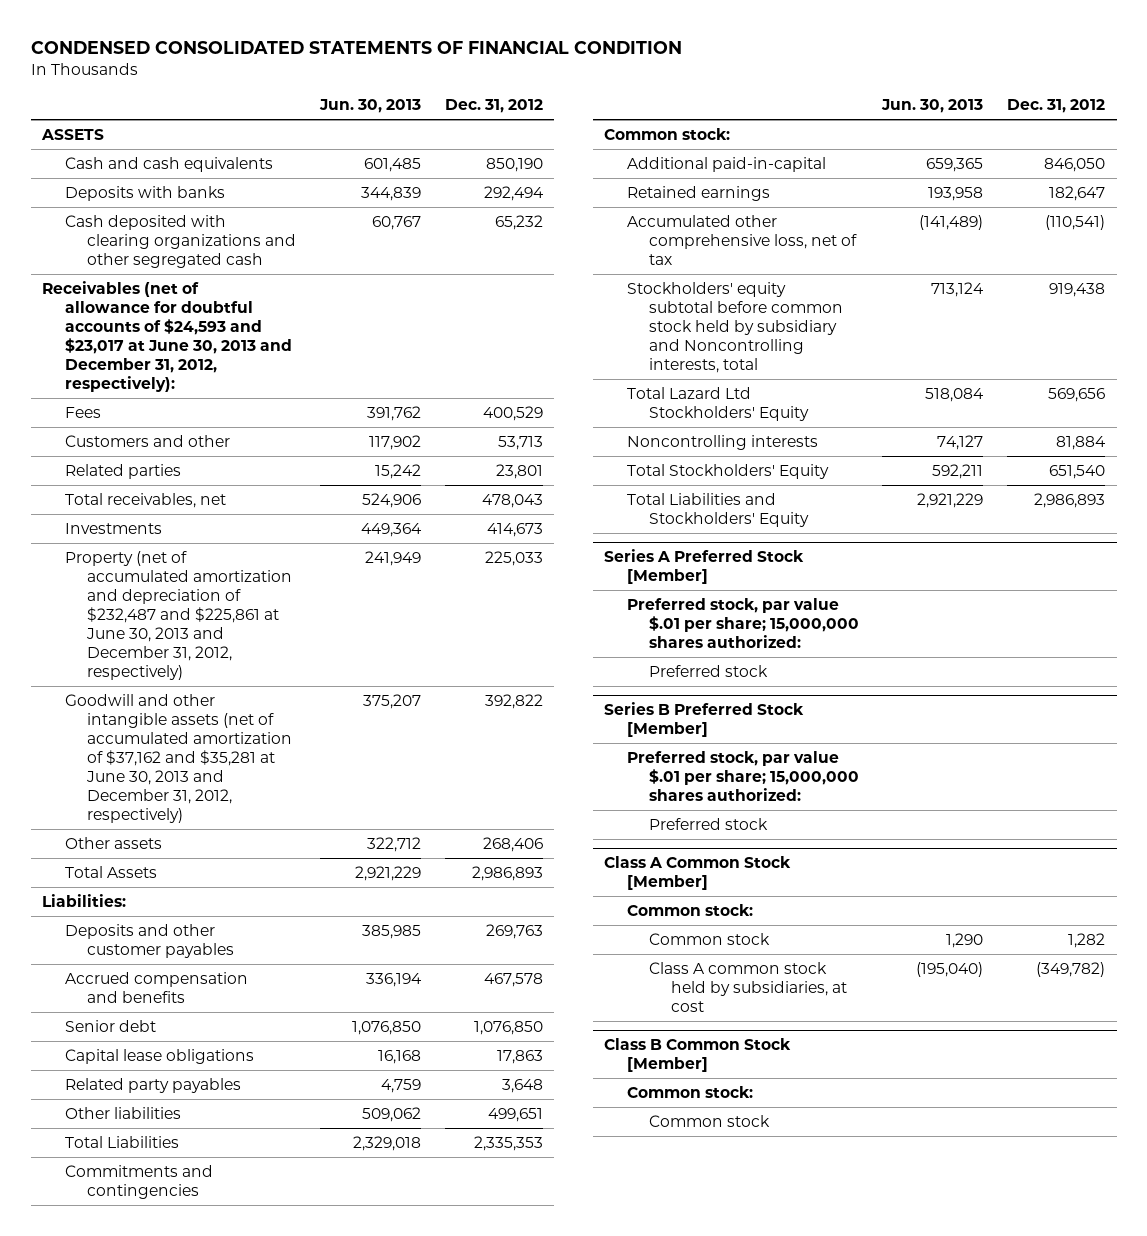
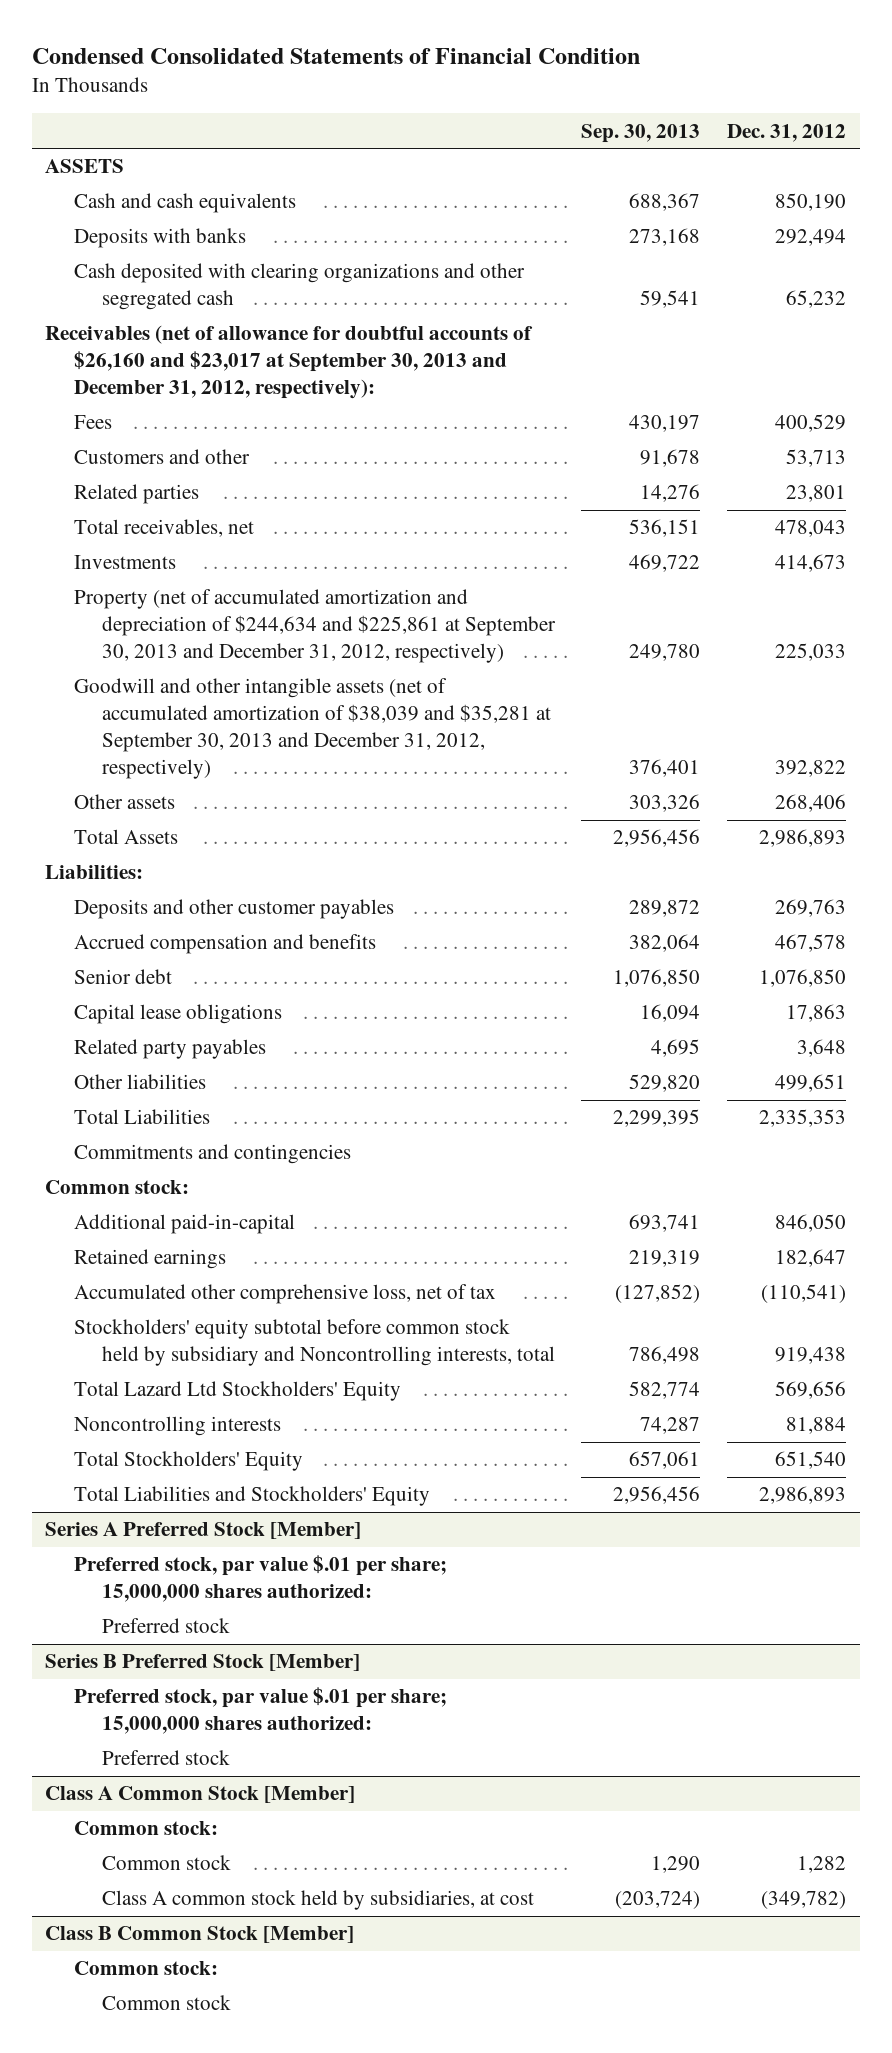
[30,41,682,55] CONDENSED CONSOLIDATED STATEMENTS OF FINANCIAL CONDITION -> [31,48,640,65] Condensed Consolidated Statements of Financial Condition
[319,99,422,114] Jun. 30, 2013 -> none
none -> [581,123,701,143] Sep. 30, 2013
[42,280,292,392] Receivables (net of allowance for doubtful accounts of $24,593 and $23,017 at June 30, 2013 and December 31, 2012, respectively): -> [45,325,534,400] Receivables (net of allowance for doubtful accounts of $26,160 and $23,017 at September 30, 2013 and December 31, 2012, respectively):
[64,550,292,680] Property (net of accumulated amortization and depreciation of $232,487 and $225,861 at June 30, 2013 and December 31, 2012, respectively) -> [73,589,556,664] Property (net of accumulated amortization and depreciation of $244,634 and $225,861 at September 30, 2013 and December 31, 2012, respectively)
[64,693,292,823] Goodwill and other intangible assets (net of accumulated amortization of $37,162 and $35,281 at June 30, 2013 and December 31, 2012, respectively) -> [73,678,551,780] Goodwill and other intangible assets (net of accumulated amortization of $38,039 and $35,281 at September 30, 2013 and December 31, 2012, respectively)

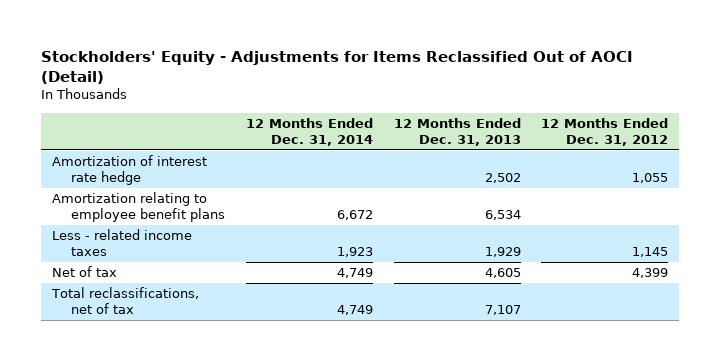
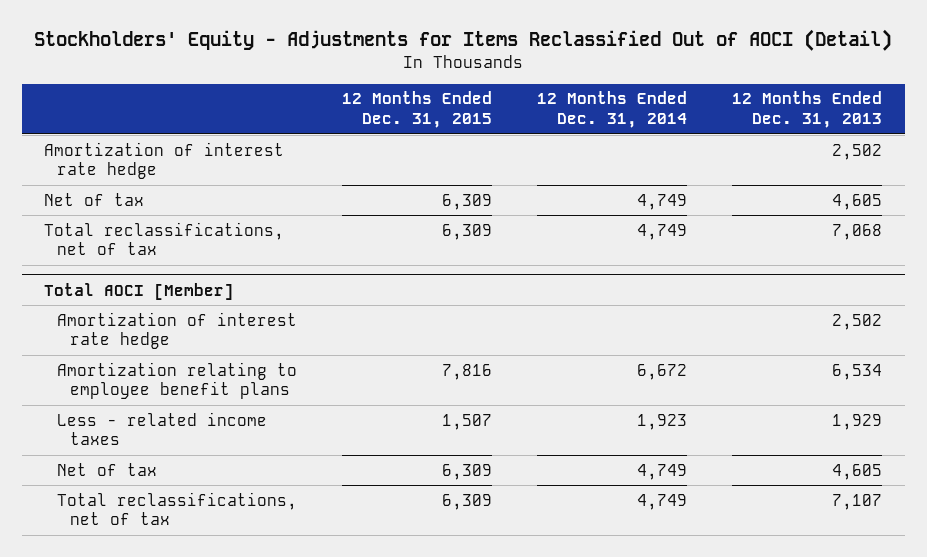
[541,117,669,146] 12 Months Ended Dec. 31, 2012 -> none
none -> [342,91,493,129] 12 Months Ended Dec. 31, 2015
none -> [44,192,145,206] Net of tax
none -> [44,221,285,256] Total reclassifications, net of tax
none -> [44,282,235,300] Total AOCI [Member]
none -> [57,311,298,350] Amortization of interest rate hedge

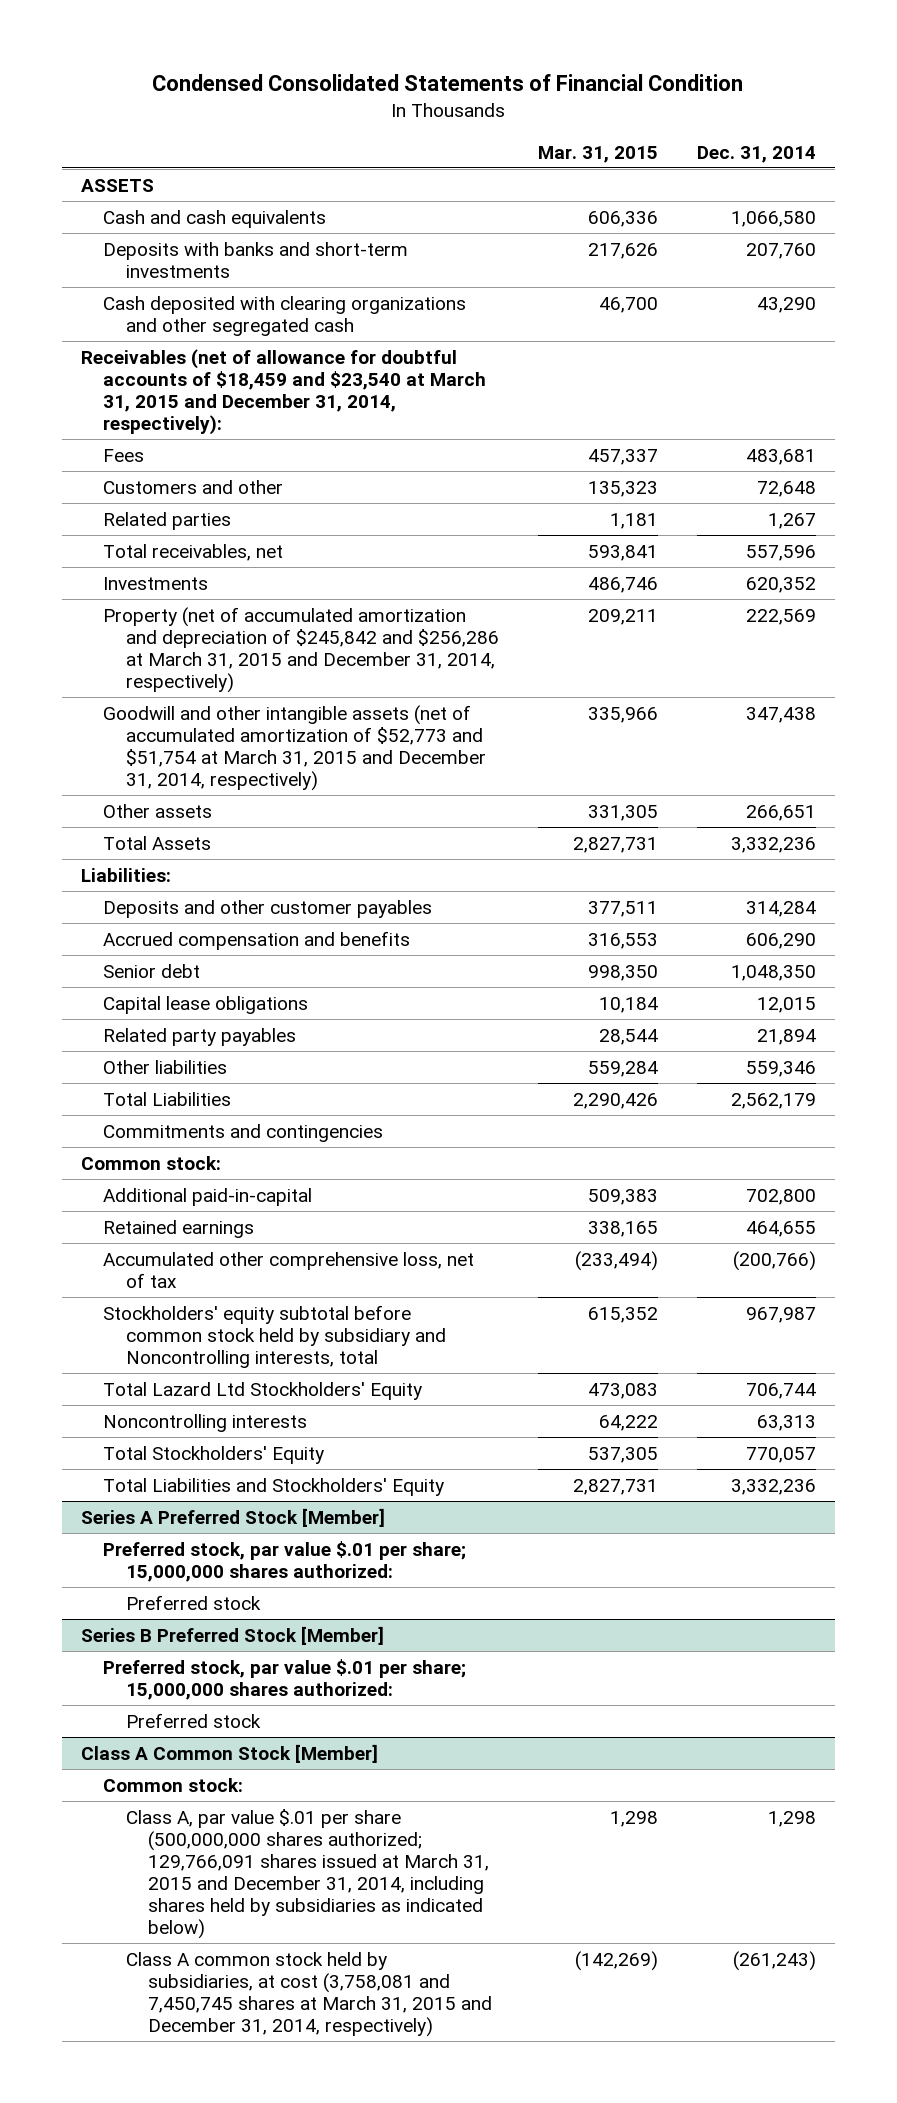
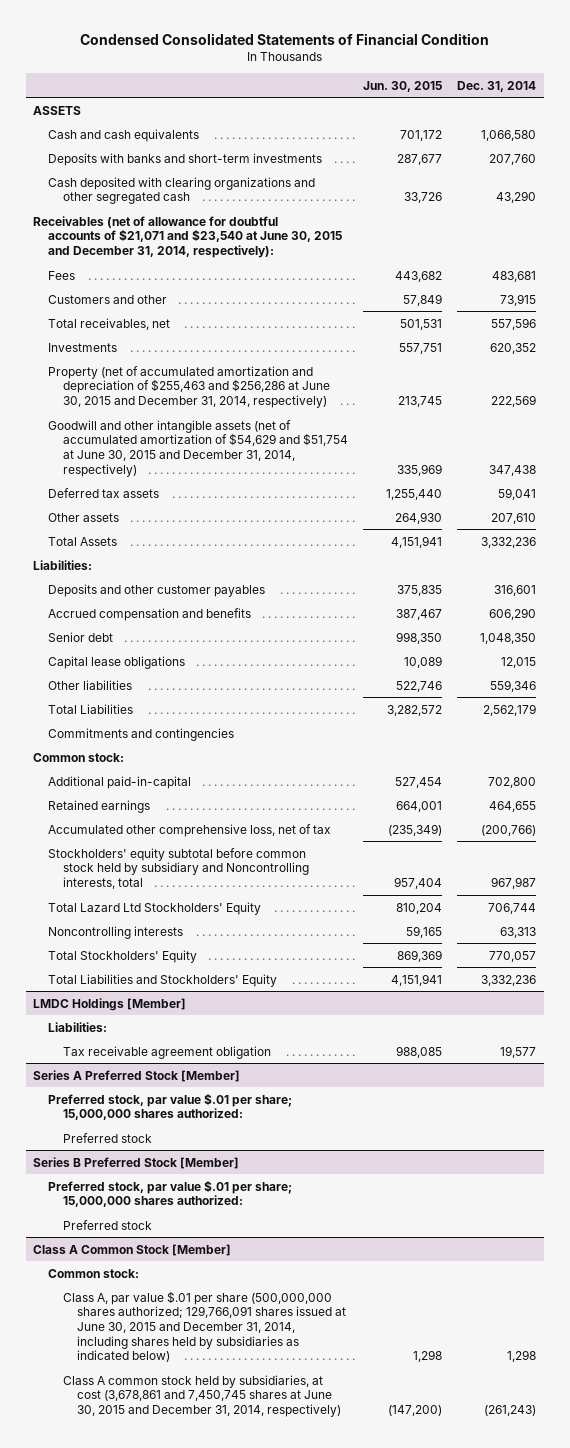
[537,145,658,163] Mar. 31, 2015 -> none
none -> [363,80,443,92] Jun. 30, 2015
[81,348,487,435] Receivables (net of allowance for doubtful accounts of $18,459 and $23,540 at March 31, 2015 and December 31, 2014, respectively): -> [33,215,343,258] Receivables (net of allowance for doubtful accounts of $21,071 and $23,540 at June 30, 2015 and December 31, 2014, respectively):
[103,511,232,530] Related parties -> none
[756,480,816,497] 72,648 -> [500,293,537,306] 73,915
[103,606,499,693] Property (net of accumulated amortization and depreciation of $245,842 and $256,286 at March 31, 2015 and December 31, 2014, respectively) -> [48,365,330,408] Property (net of accumulated amortization and depreciation of $255,463 and $256,286 at June 30, 2015 and December 31, 2014, respectively)
[103,704,486,791] Goodwill and other intangible assets (net of accumulated amortization of $52,773 and $51,754 at March 31, 2015 and December 31, 2014, respectively) -> [48,419,348,477] Goodwill and other intangible assets (net of accumulated amortization of $54,629 and $51,754 at June 30, 2015 and December 31, 2014, respectively)
none -> [48,487,160,498] Deferred tax assets
[745,804,816,821] 266,651 -> [491,512,537,524] 207,610
[745,900,816,917] 314,284 -> [494,584,537,596] 316,601
[103,1027,297,1046] Related party payables -> none
none -> [33,997,187,1011] LMDC Holdings [Member]
none -> [48,1021,108,1032] Liabilities:
none -> [62,1045,271,1059] Tax receivable agreement obligation
[125,1808,490,1939] Class A, par value $.01 per share (500,000,000 shares authorized; 129,766,091 shares issued at March 31, 2015 and December 31, 2014, including shares held by subsidiaries as indicated below) -> [62,1290,347,1363] Class A, par value $.01 per share (500,000,000 shares authorized; 129,766,091 shares issued at June 30, 2015 and December 31, 2014, including shares held by subsidiaries as indicated below)
[125,1951,493,2037] Class A common stock held by subsidiaries, at cost (3,758,081 and 7,450,745 shares at March 31, 2015 and December 31, 2014, respectively) -> [62,1374,342,1417] Class A common stock held by subsidiaries, at cost (3,678,861 and 7,450,745 shares at June 30, 2015 and December 31, 2014, respectively)

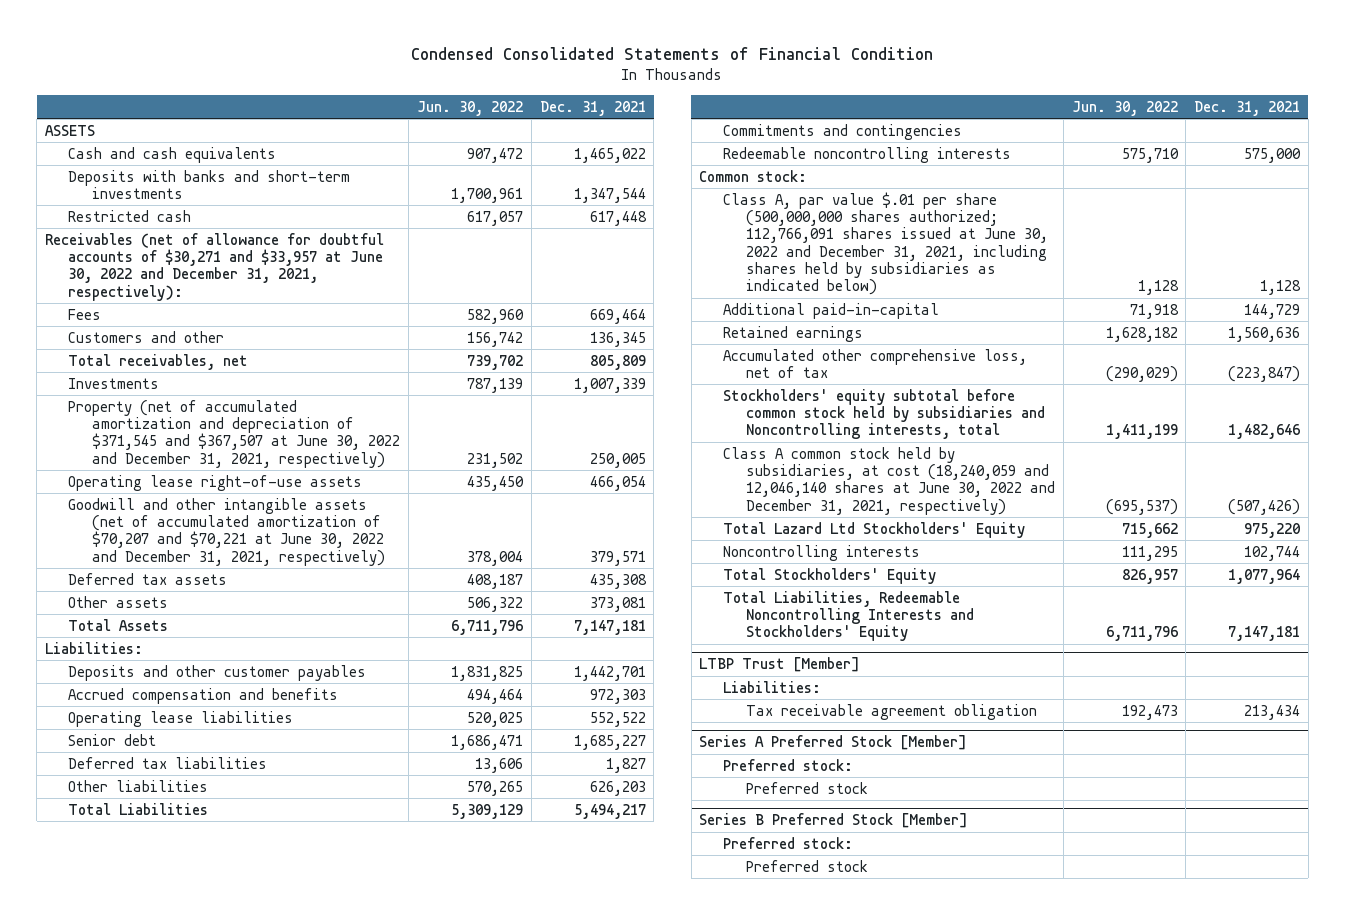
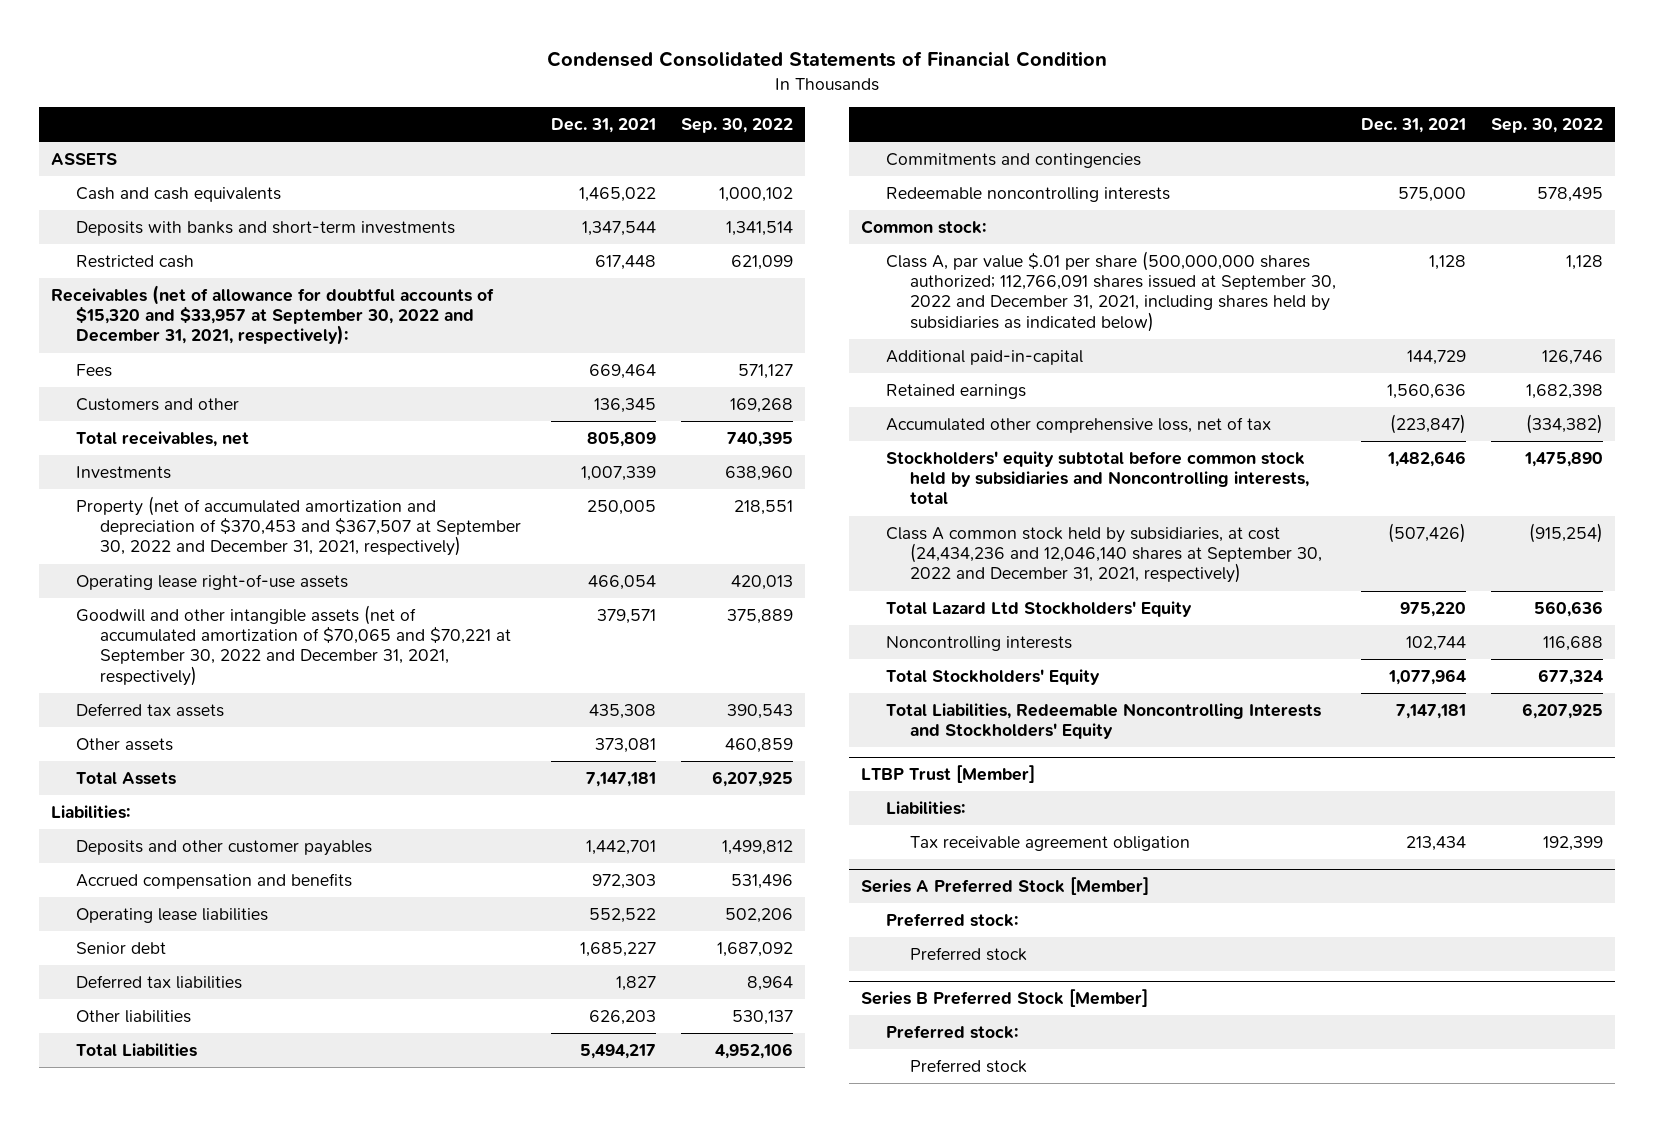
[417,100,524,116] Jun. 30, 2022 -> none
none -> [680,118,793,134] Sep. 30, 2022
[44,232,384,301] Receivables (net of allowance for doubtful accounts of $30,271 and $33,957 at June 30, 2022 and December 31, 2021, respectively): -> [51,284,495,346] Receivables (net of allowance for doubtful accounts of $15,320 and $33,957 at September 30, 2022 and December 31, 2021, respectively):
[68,399,400,468] Property (net of accumulated amortization and depreciation of $371,545 and $367,507 at June 30, 2022 and December 31, 2021, respectively) -> [75,495,522,557] Property (net of accumulated amortization and depreciation of $370,453 and $367,507 at September 30, 2022 and December 31, 2021, respectively)
[68,497,385,566] Goodwill and other intangible assets (net of accumulated amortization of $70,207 and $70,221 at June 30, 2022 and December 31, 2021, respectively) -> [75,604,512,686] Goodwill and other intangible assets (net of accumulated amortization of $70,065 and $70,221 at September 30, 2022 and December 31, 2021, respectively)
[722,191,1049,296] Class A, par value $.01 per share (500,000,000 shares authorized; 112,766,091 shares issued at June 30, 2022 and December 31, 2021, including shares held by subsidiaries as indicated below) -> [885,250,1337,332] Class A, par value $.01 per share (500,000,000 shares authorized; 112,766,091 shares issued at September 30, 2022 and December 31, 2021, including shares held by subsidiaries as indicated below)
[722,446,1056,515] Class A common stock held by subsidiaries, at cost (18,240,059 and 12,046,140 shares at June 30, 2022 and December 31, 2021, respectively) -> [885,526,1323,584] Class A common stock held by subsidiaries, at cost (24,434,236 and 12,046,140 shares at September 30, 2022 and December 31, 2021, respectively)

